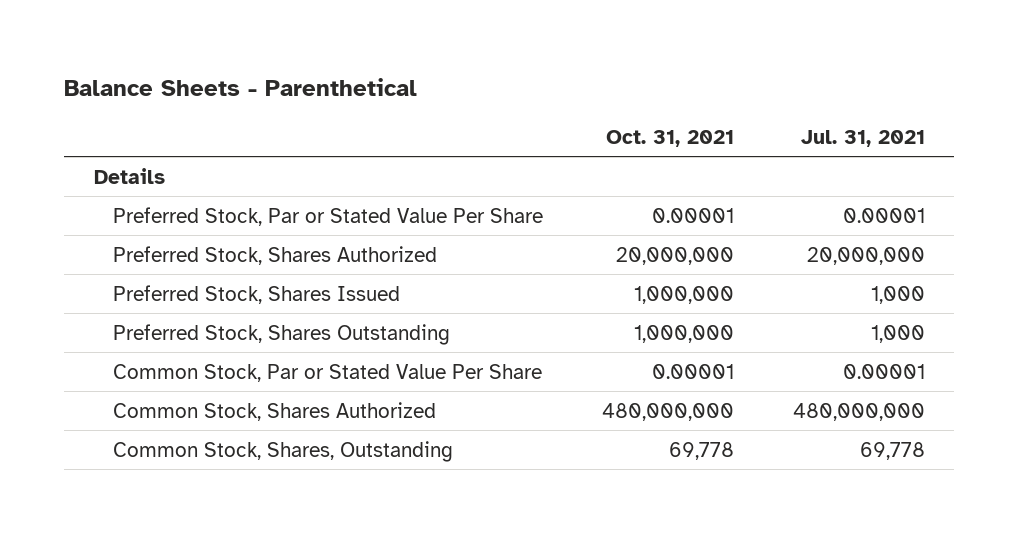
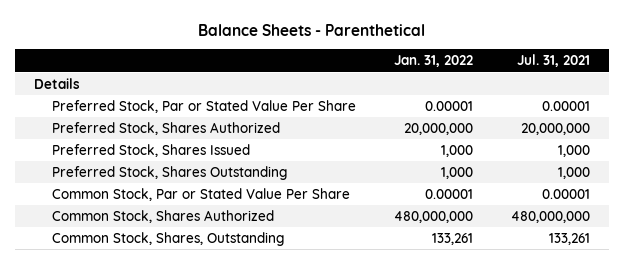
[606,129,735,147] Oct. 31, 2021 -> none
none -> [393,55,473,68] Jan. 31, 2022
[859,441,925,460] 69,778 -> [548,232,590,245] 133,261

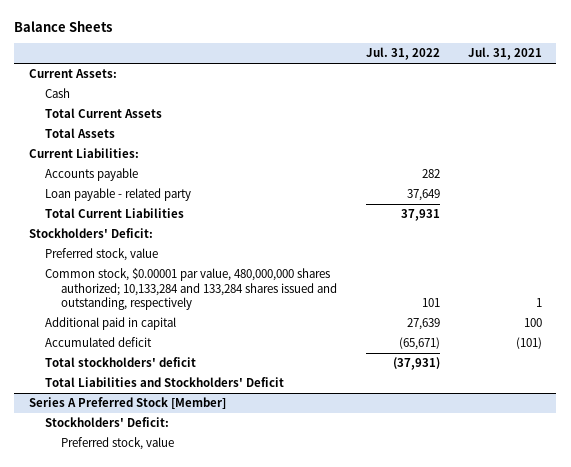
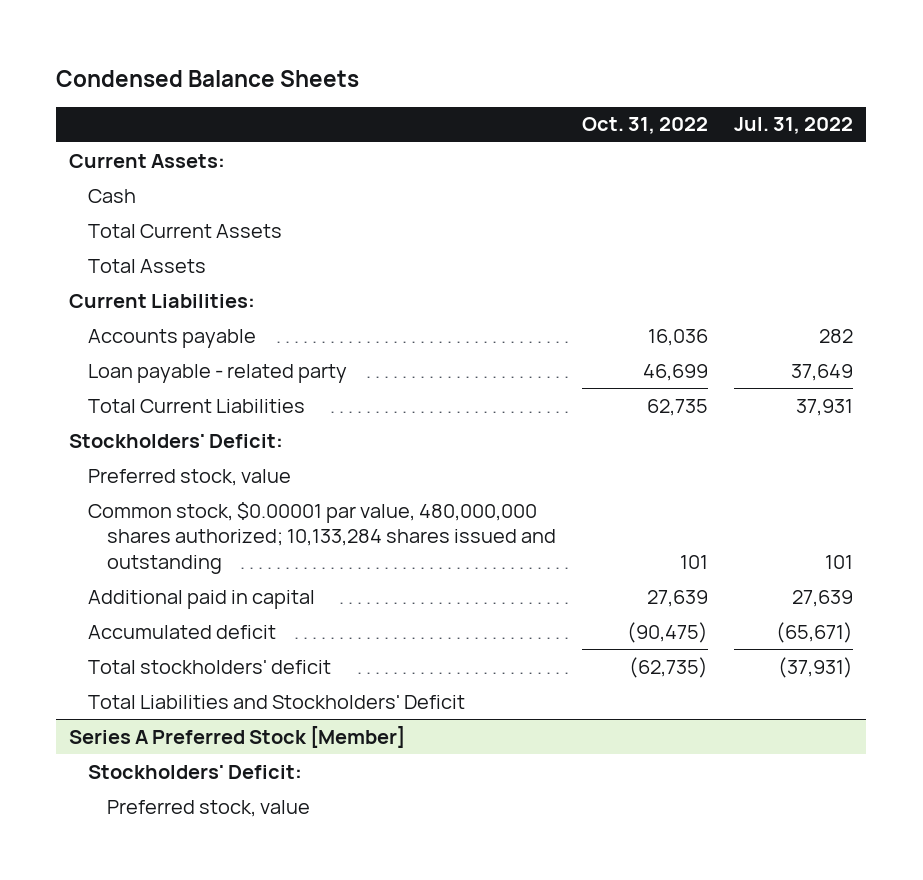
[14,21,113,33] Balance Sheets -> [56,69,360,87] Condensed Balance Sheets
[467,47,542,61] Jul. 31, 2021 -> none
none -> [582,117,709,135] Oct. 31, 2022
[44,267,338,311] Common stock, $0.00001 par value, 480,000,000 shares authorized; 10,133,284 and 133,284 shares issued and outstanding, respectively -> [88,501,557,574] Common stock, $0.00001 par value, 480,000,000 shares authorized; 10,133,284 shares issued and outstanding

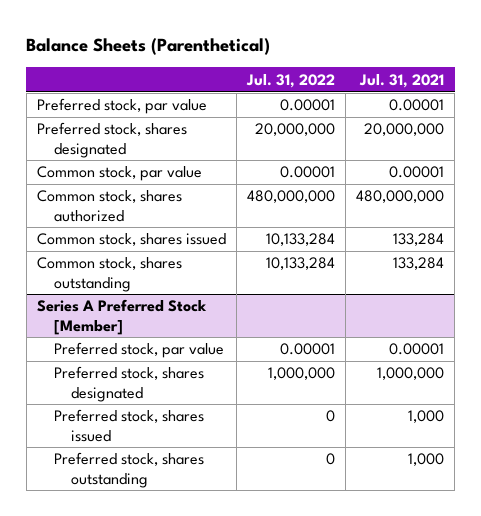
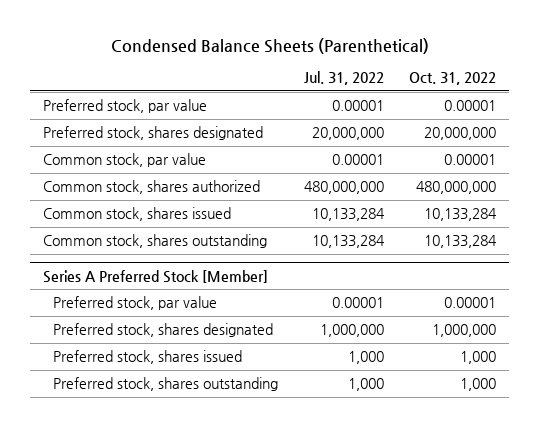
[26,38,271,56] Balance Sheets (Parenthetical) -> [110,37,429,54] Condensed Balance Sheets (Parenthetical)
[359,73,445,88] Jul. 31, 2021 -> none
none -> [409,72,497,86] Oct. 31, 2022
[326,410,336,423] 0 -> [347,350,384,364] 1,000
[326,453,336,466] 0 -> [347,377,384,391] 1,000

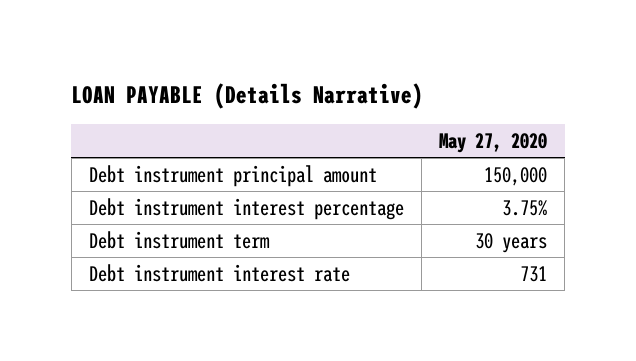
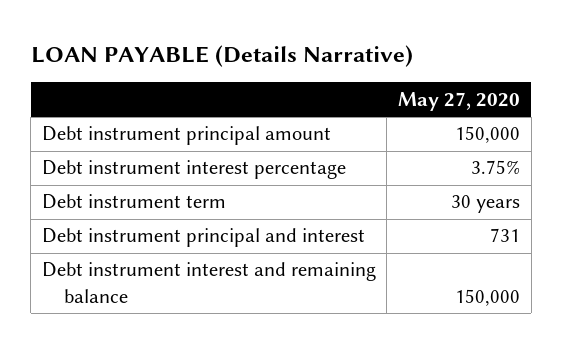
none -> [41,228,365,248] Debt instrument principal and interest
[88,263,350,282] Debt instrument interest rate -> [41,262,376,303] Debt instrument interest and remaining balance
[520,265,548,282] 731 -> [455,288,521,306] 150,000

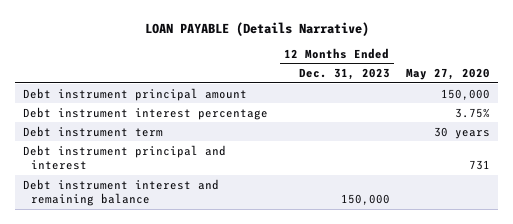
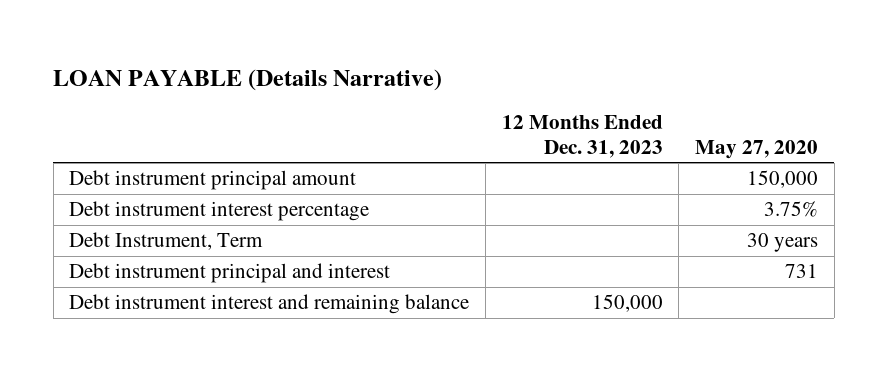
[23,125,164,137] Debt instrument term -> [69,232,264,251] Debt Instrument, Term

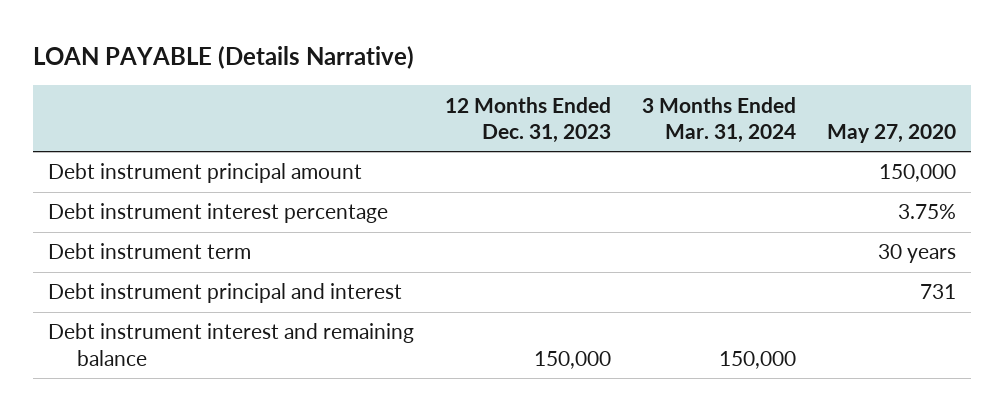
none -> [641,96,796,143] 3 Months Ended Mar. 31, 2024
[69,232,264,251] Debt Instrument, Term -> [48,243,252,260] Debt instrument term

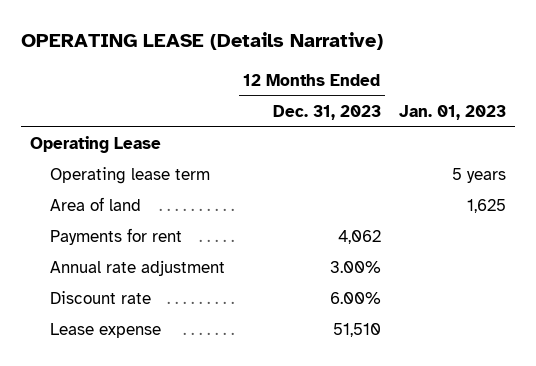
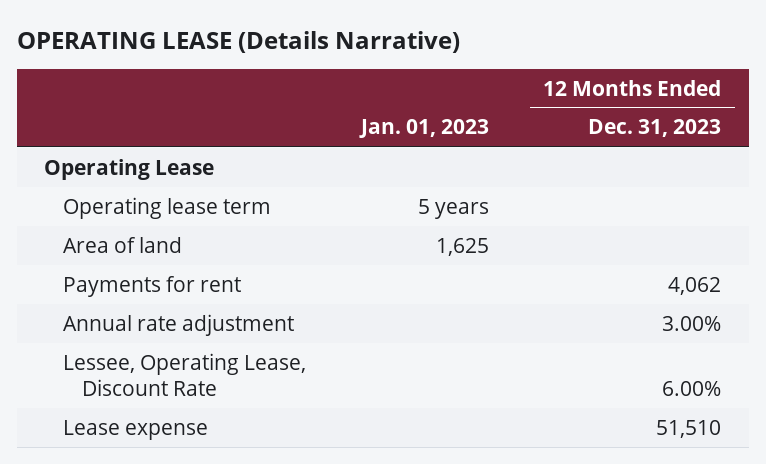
[50,291,152,305] Discount rate -> [62,352,306,396] Lessee, Operating Lease, Discount Rate

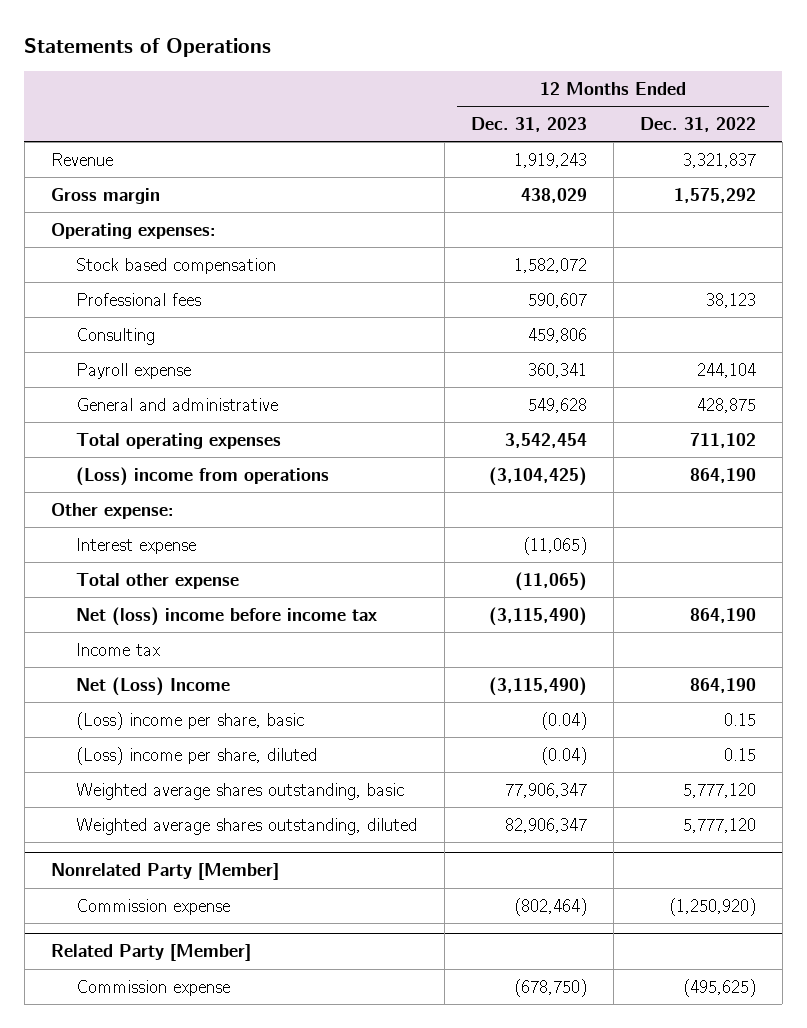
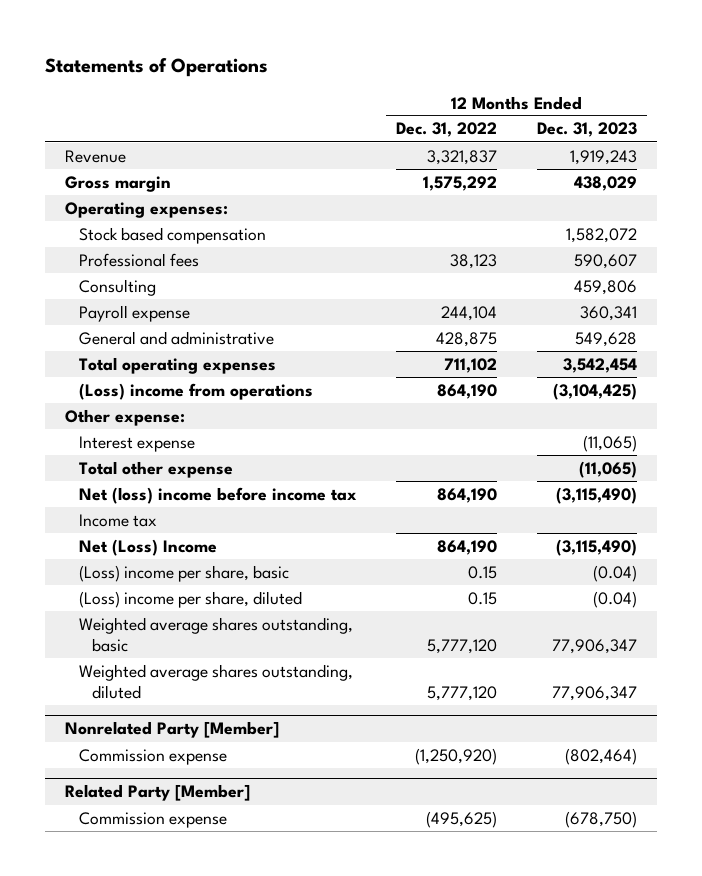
[504,817,587,833] 82,906,347 -> [552,686,638,702] 77,906,347

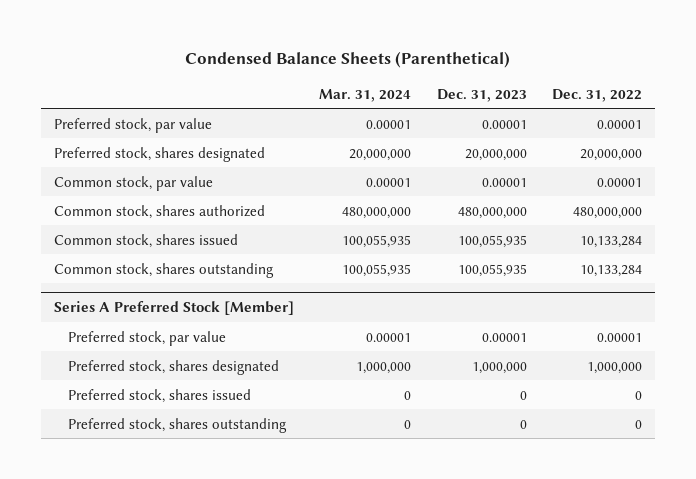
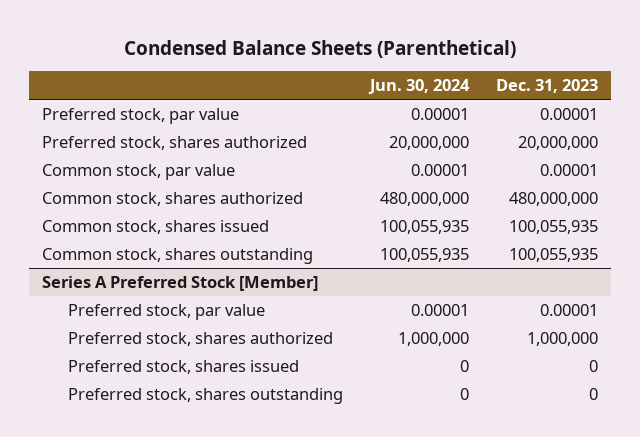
[319,88,412,102] Mar. 31, 2024 -> none
[552,88,643,102] Dec. 31, 2022 -> none
none -> [368,79,471,95] Jun. 30, 2024
[53,146,265,162] Preferred stock, shares designated -> [41,136,307,151] Preferred stock, shares authorized
[68,359,280,375] Preferred stock, shares designated -> [68,332,334,347] Preferred stock, shares authorized

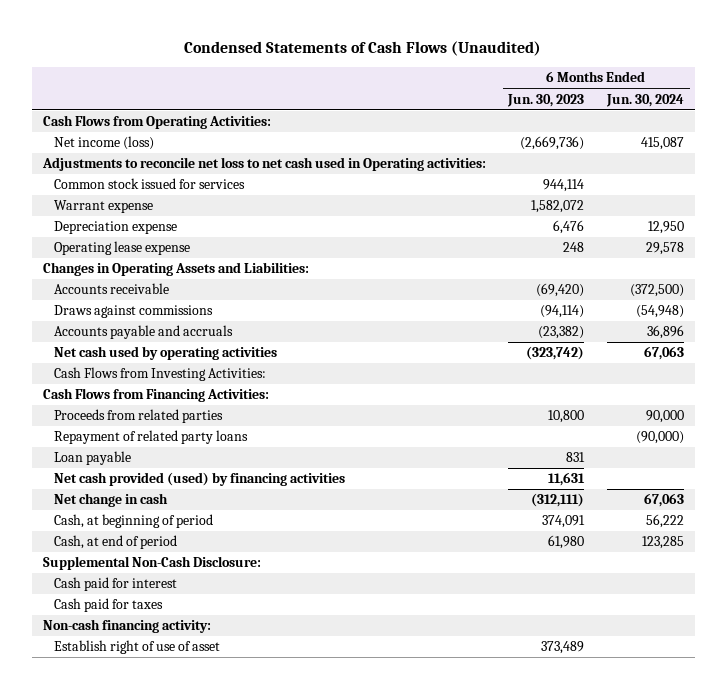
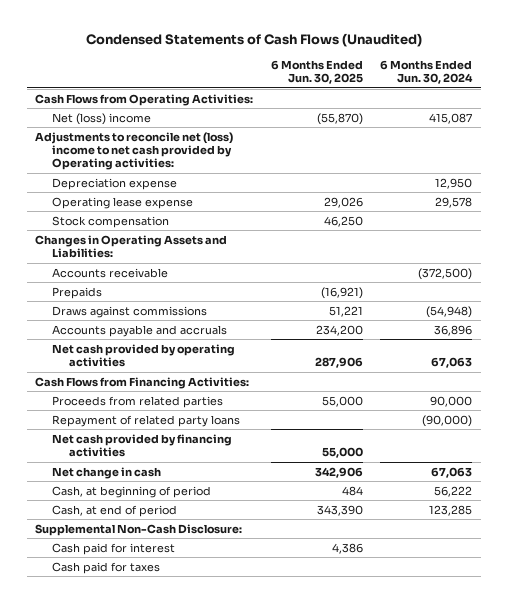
[507,93,585,107] Jun. 30, 2023 -> none
none -> [270,59,363,85] 6 Months Ended Jun. 30, 2025
[54,178,246,190] Common stock issued for services -> none
[54,200,154,214] Warrant expense -> none
[54,136,155,151] Net income (loss) -> [52,112,152,125] Net (loss) income
[41,157,486,172] Adjustments to reconcile net loss to net cash used in Operating activities: -> [35,131,234,171] Adjustments to reconcile net (loss) income to net cash provided by Operating activities:
none -> [52,215,170,228] Stock compensation
none -> [52,286,103,299] Prepaids
[54,367,267,382] Cash Flows from Investing Activities: -> none
[54,346,278,361] Net cash used by operating activities -> [52,343,236,368] Net cash provided by operating activities
[54,451,132,466] Loan payable -> none
[54,472,346,487] Net cash provided (used) by financing activities -> [52,433,233,458] Net cash provided by financing activities
[42,619,211,634] Non-cash financing activity: -> none
[54,640,221,655] Establish right of use of asset -> none

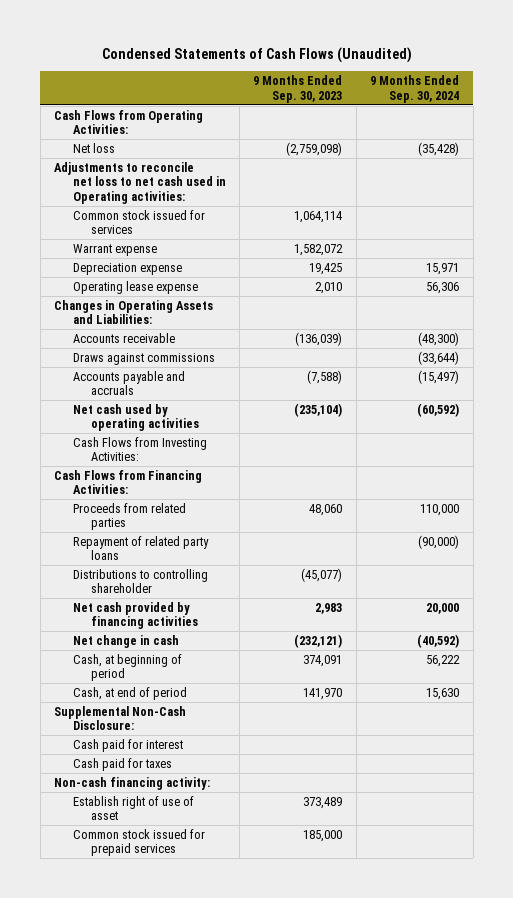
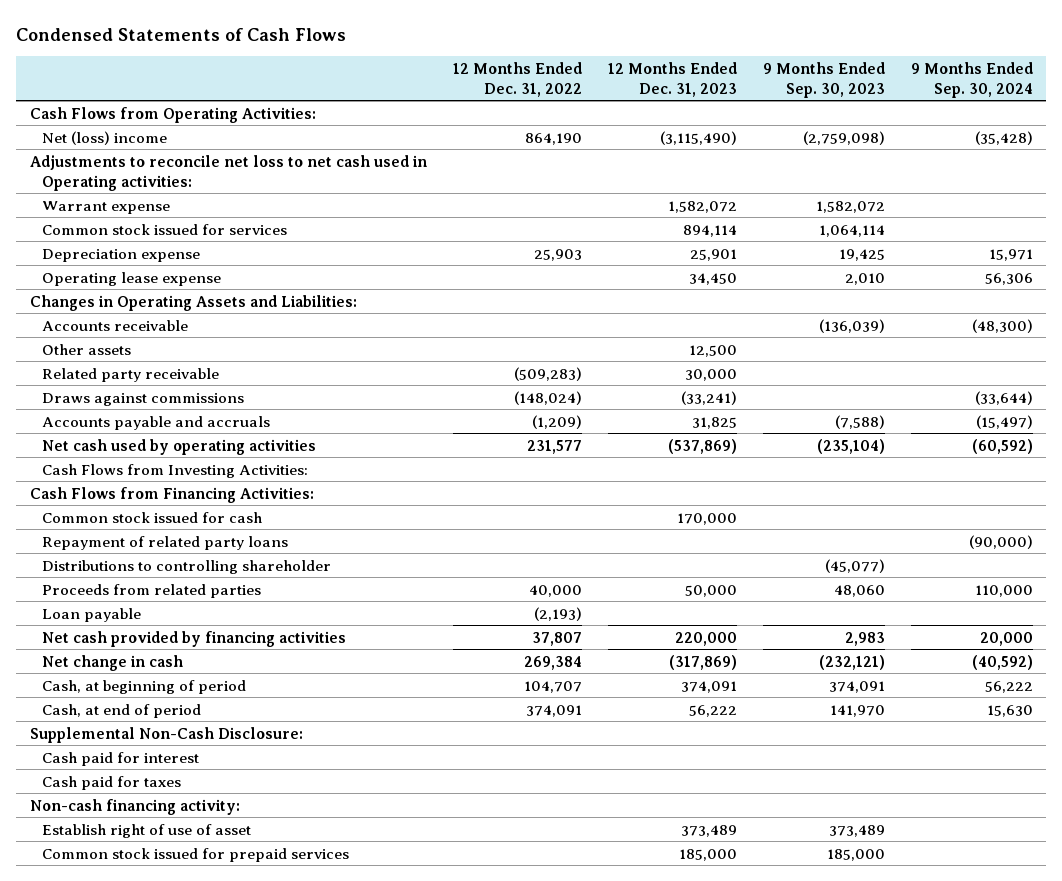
[101,47,412,64] Condensed Statements of Cash Flows (Unaudited) -> [16,27,347,41] Condensed Statements of Cash Flows
none -> [452,61,582,97] 12 Months Ended Dec. 31, 2022
none -> [607,61,737,97] 12 Months Ended Dec. 31, 2023
[72,142,115,153] Net loss -> [41,130,167,145] Net (loss) income
[72,209,205,235] Common stock issued for services -> [41,223,287,235] Common stock issued for services
none -> [41,343,131,355] Other assets
none -> [41,367,219,382] Related party receivable
none -> [41,511,262,523] Common stock issued for cash
[72,502,186,531] Proceeds from related parties -> [41,583,261,598] Proceeds from related parties
none -> [41,607,141,622] Loan payable

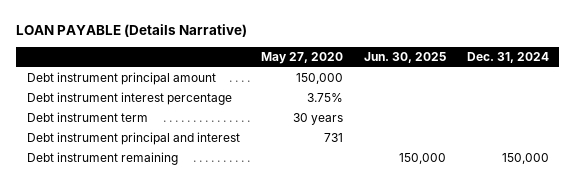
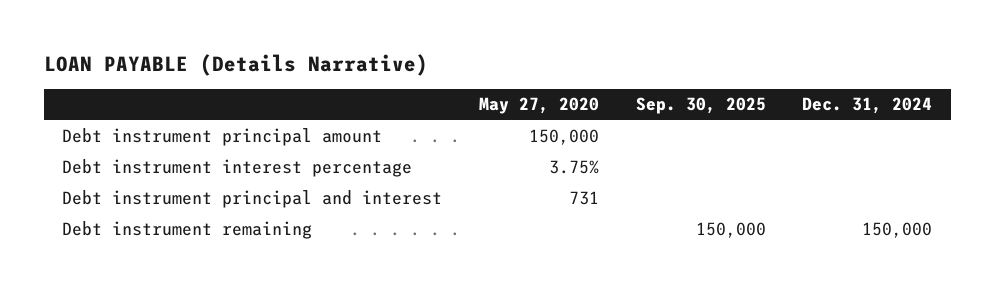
[363,52,446,64] Jun. 30, 2025 -> none
none -> [635,97,766,115] Sep. 30, 2025
[26,112,148,123] Debt instrument term -> none

